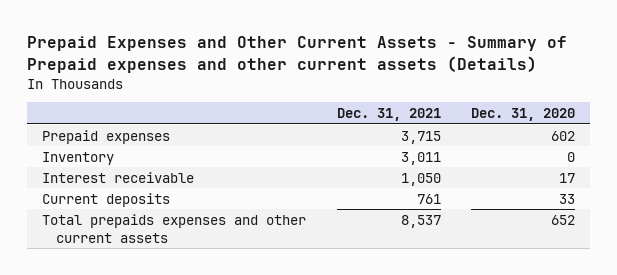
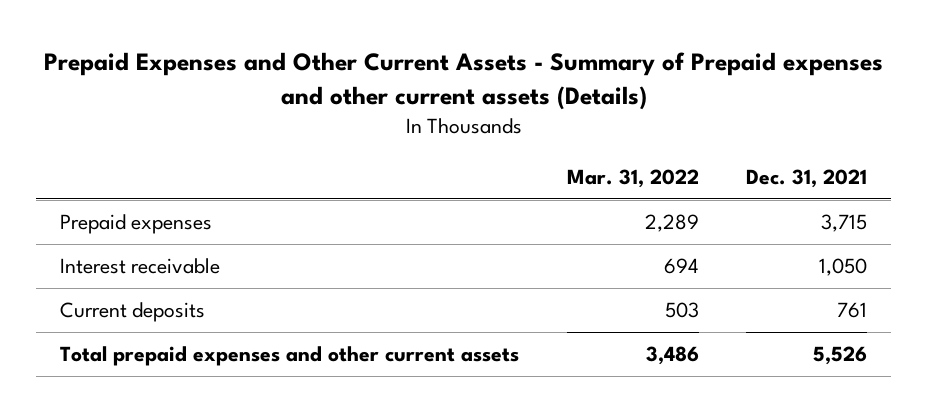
[470,108,575,122] Dec. 31, 2020 -> none
none -> [566,169,699,189] Mar. 31, 2022
[42,151,115,165] Inventory -> none
[42,213,307,243] Total prepaids expenses and other current assets -> [60,346,520,367] Total prepaid expenses and other current assets
[400,214,441,228] 8,537 -> [813,346,868,366] 5,526

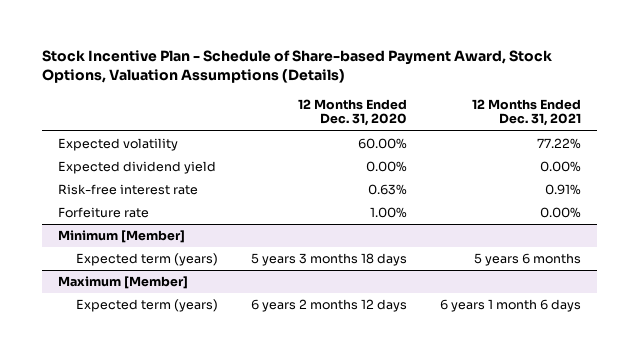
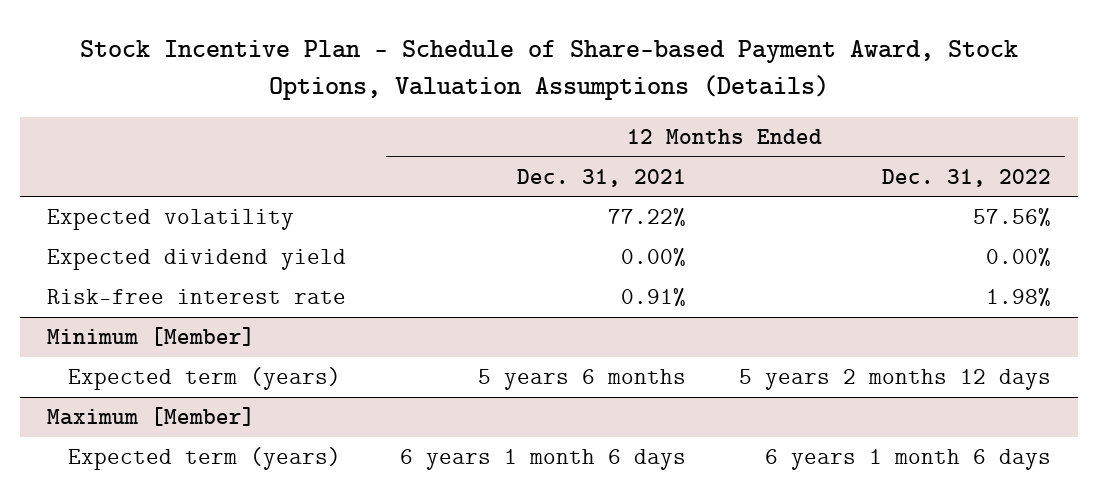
[297,98,407,127] 12 Months Ended Dec. 31, 2020 -> none
none -> [882,168,1052,187] Dec. 31, 2022
[58,207,150,219] Forfeiture rate -> none

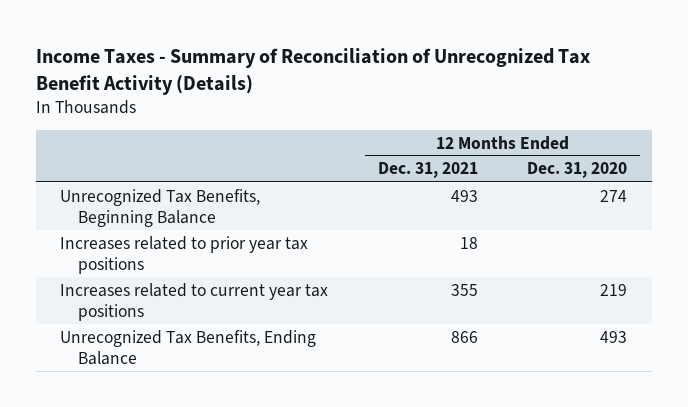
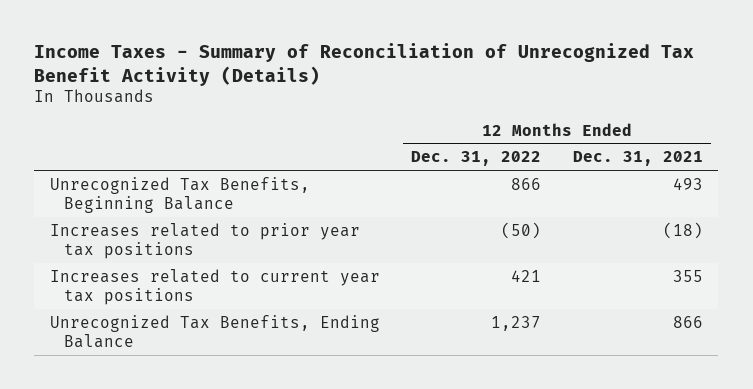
[527,162,628,179] Dec. 31, 2020 -> none
none -> [411,151,542,167] Dec. 31, 2022
[459,236,478,249] 18 -> [662,221,703,239] (18)

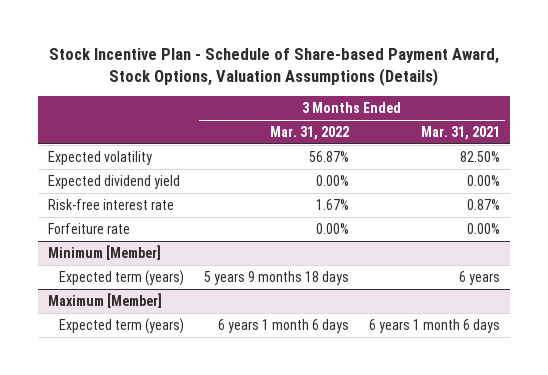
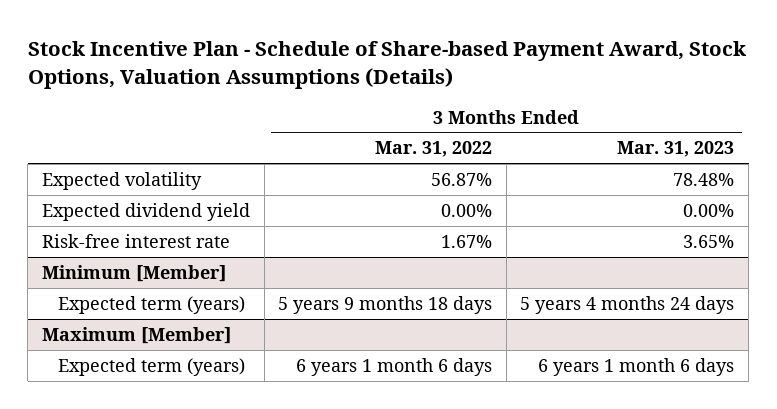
[421,126,501,141] Mar. 31, 2021 -> none
none -> [617,141,735,158] Mar. 31, 2023
[47,222,130,234] Forfeiture rate -> none

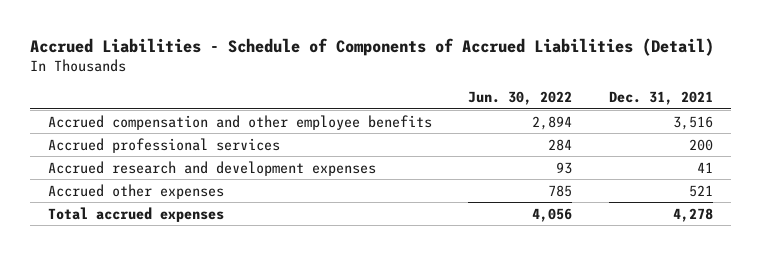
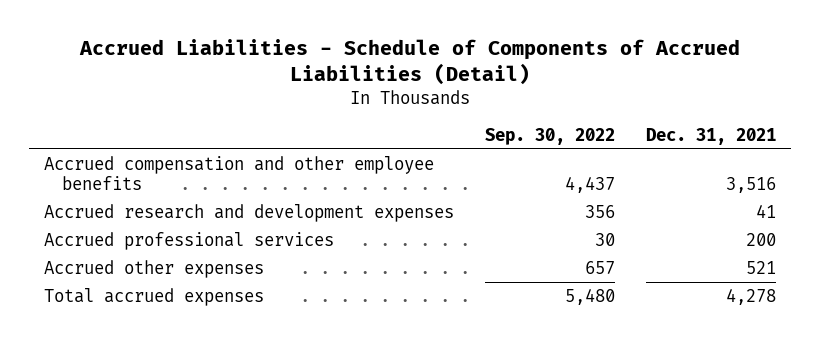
[468,91,573,106] Jun. 30, 2022 -> none
none -> [485,127,616,145] Sep. 30, 2022
[48,137,281,153] Accrued professional services -> [44,231,335,250] Accrued professional services

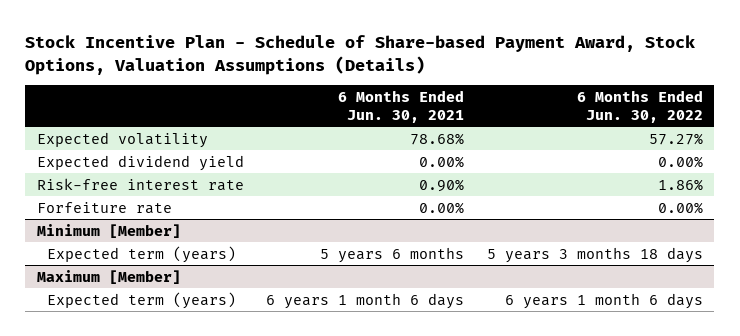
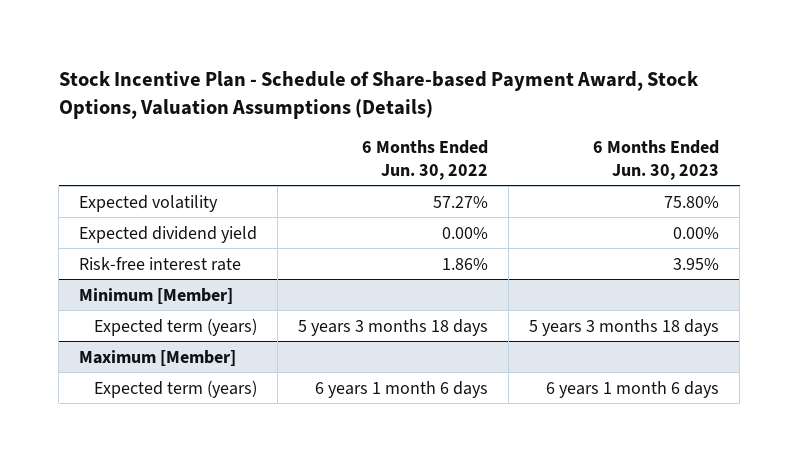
[338,89,465,123] 6 Months Ended Jun. 30, 2021 -> none
none -> [593,139,720,180] 6 Months Ended Jun. 30, 2023
[36,201,172,214] Forfeiture rate -> none

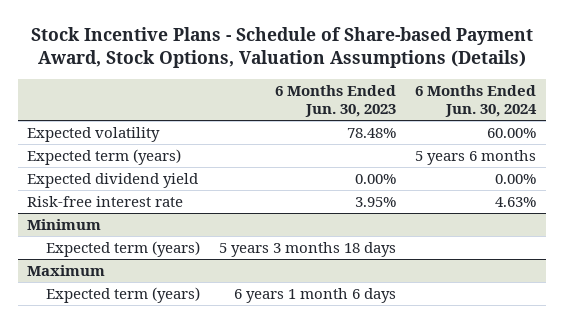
[58,71,699,119] Stock Incentive Plan - Schedule of Share-based Payment Award, Stock Options, Valuation Assumptions (Details) -> [30,27,533,69] Stock Incentive Plans - Schedule of Share-based Payment Award, Stock Options, Valuation Assumptions (Details)
[362,139,489,180] 6 Months Ended Jun. 30, 2022 -> none
none -> [415,85,538,118] 6 Months Ended Jun. 30, 2024
[664,195,720,208] 75.80% -> [347,127,397,138] 78.48%
none -> [27,148,182,165] Expected term (years)
[79,287,234,304] Minimum [Member] -> [27,218,102,230] Minimum
[79,349,237,366] Maximum [Member] -> [27,264,106,276] Maximum

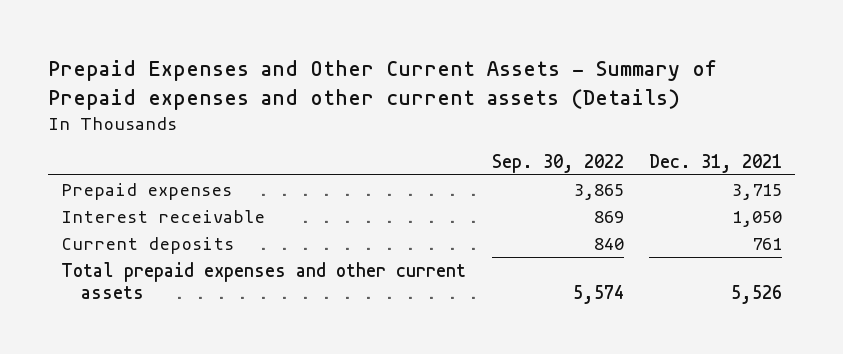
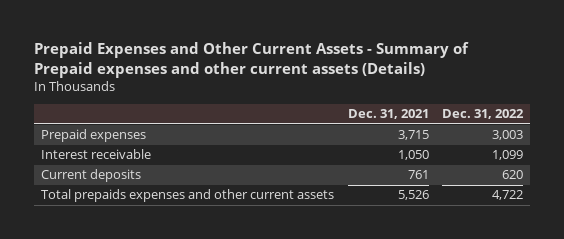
[491,153,624,173] Sep. 30, 2022 -> none
none -> [442,109,525,120] Dec. 31, 2022
[60,261,466,300] Total prepaid expenses and other current assets -> [40,189,334,203] Total prepaids expenses and other current assets

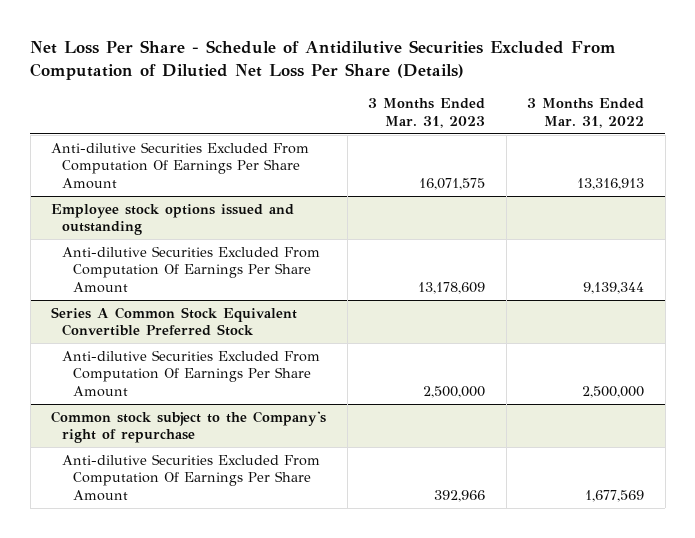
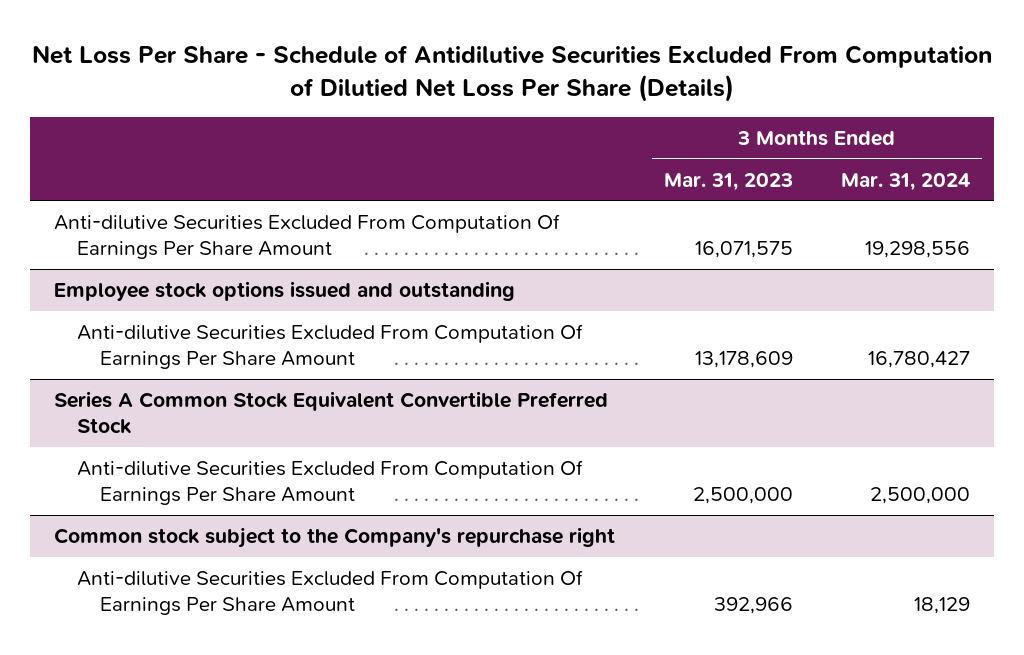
[527,98,645,128] 3 Months Ended Mar. 31, 2022 -> none
none -> [841,172,971,191] Mar. 31, 2024
[51,411,327,444] Common stock subject to the Company's right of repurchase -> [54,527,616,549] Common stock subject to the Company's repurchase right

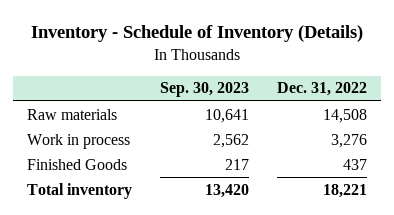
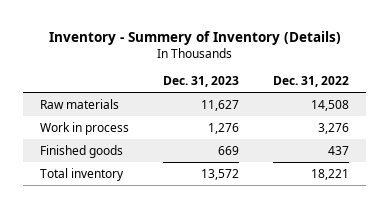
[31,25,364,43] Inventory - Schedule of Inventory (Details) -> [48,30,341,45] Inventory - Summery of Inventory (Details)
[160,82,250,98] Sep. 30, 2023 -> none
none -> [163,76,240,88] Dec. 31, 2023
[27,158,128,170] Finished Goods -> [40,144,124,158] Finished goods

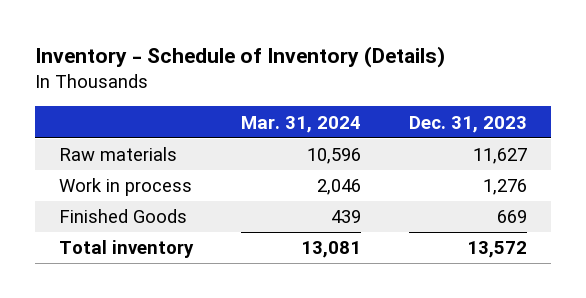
[48,30,341,45] Inventory - Summery of Inventory (Details) -> [34,46,445,69] Inventory - Schedule of Inventory (Details)
[273,76,350,88] Dec. 31, 2022 -> none
none -> [240,115,361,133] Mar. 31, 2024
[40,144,124,158] Finished goods -> [58,209,187,224] Finished Goods

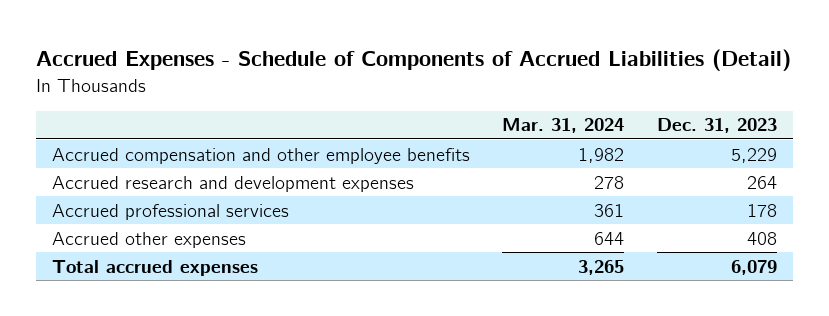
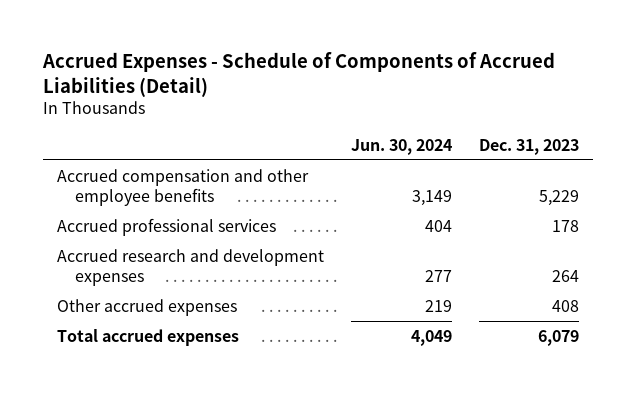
[502,118,625,134] Mar. 31, 2024 -> none
none -> [350,138,452,155] Jun. 30, 2024
[51,175,414,192] Accrued research and development expenses -> [56,248,324,287] Accrued research and development expenses
[51,231,246,248] Accrued other expenses -> [56,298,237,316] Other accrued expenses

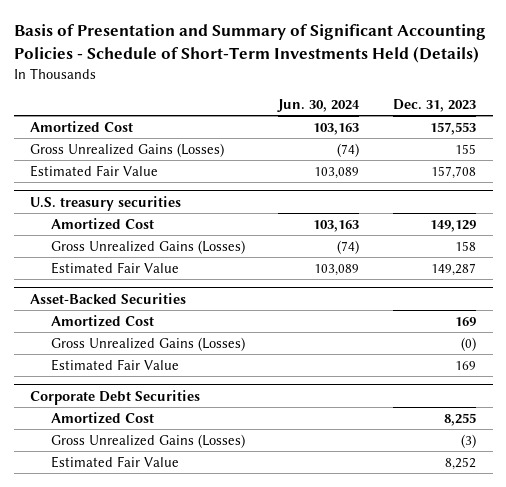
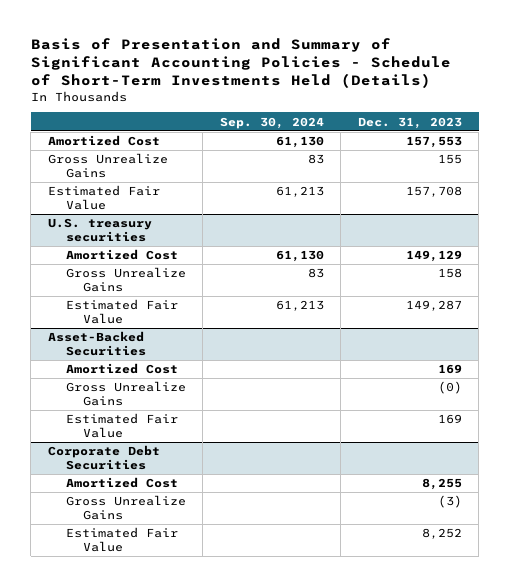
[277,99,361,113] Jun. 30, 2024 -> none
none -> [219,116,324,129] Sep. 30, 2024
[30,142,225,157] Gross Unrealized Gains (Losses) -> [47,153,168,178] Gross Unrealize Gains
[51,239,246,254] Gross Unrealized Gains (Losses) -> [65,267,186,292] Gross Unrealize Gains
[51,336,246,351] Gross Unrealized Gains (Losses) -> [65,381,186,406] Gross Unrealize Gains
[51,433,246,448] Gross Unrealized Gains (Losses) -> [65,495,186,520] Gross Unrealize Gains

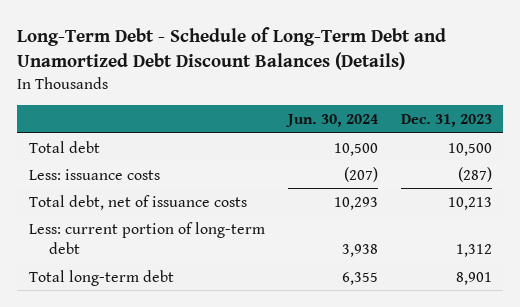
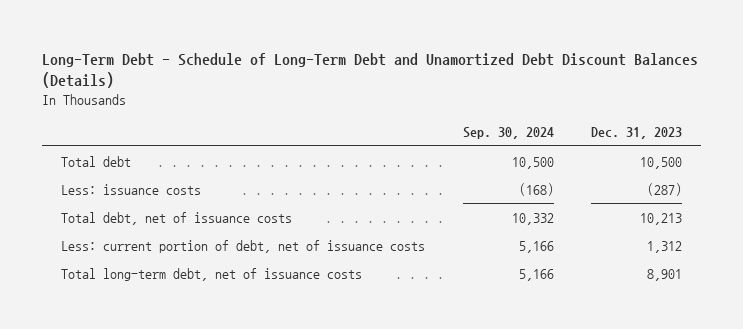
[284,113,378,127] Jun. 30, 2024 -> none
none -> [462,127,554,140] Sep. 30, 2024
[28,221,265,255] Less: current portion of long-term debt -> [60,239,425,253] Less: current portion of debt, net of issuance costs
[28,269,174,286] Total long-term debt -> [60,267,362,281] Total long-term debt, net of issuance costs

